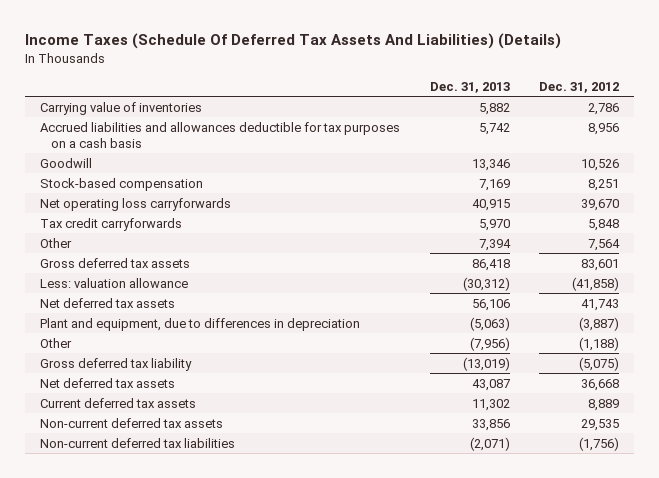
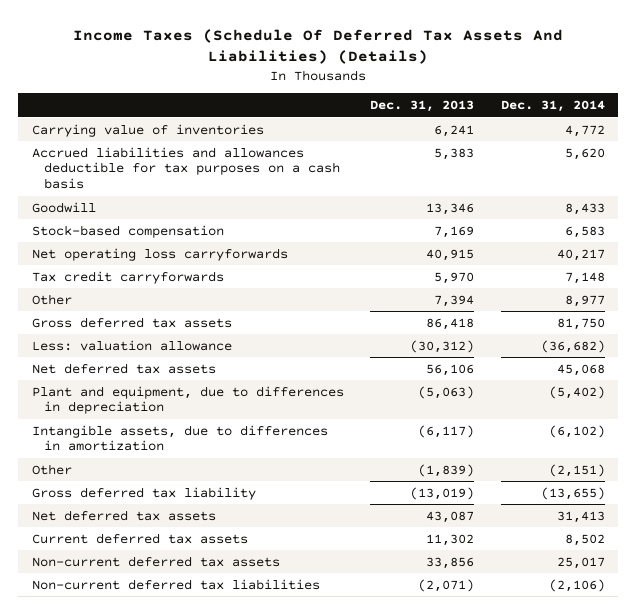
[539,81,620,93] Dec. 31, 2012 -> none
none -> [500,100,605,113] Dec. 31, 2014
[478,102,510,115] 5,882 -> [434,124,475,137] 6,241
[478,122,510,135] 5,742 -> [434,147,475,160] 5,383
none -> [31,424,328,452] Intangible assets, due to differences in amortization
[469,336,510,351] (7,956) -> [418,463,475,477] (1,839)

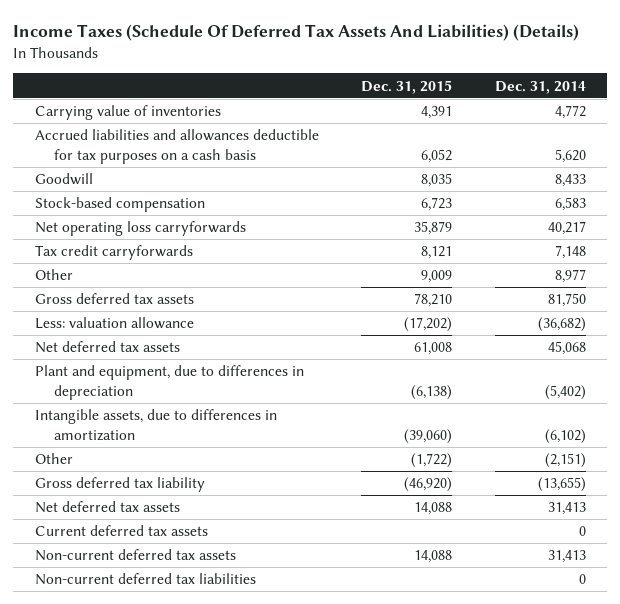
[370,100,475,113] Dec. 31, 2013 -> none
none -> [361,79,453,94] Dec. 31, 2015
[564,533,605,546] 8,502 -> [578,526,586,537] 0
[556,556,605,569] 25,017 -> [547,550,586,564] 31,413
[548,578,605,592] (2,106) -> [578,574,586,585] 0

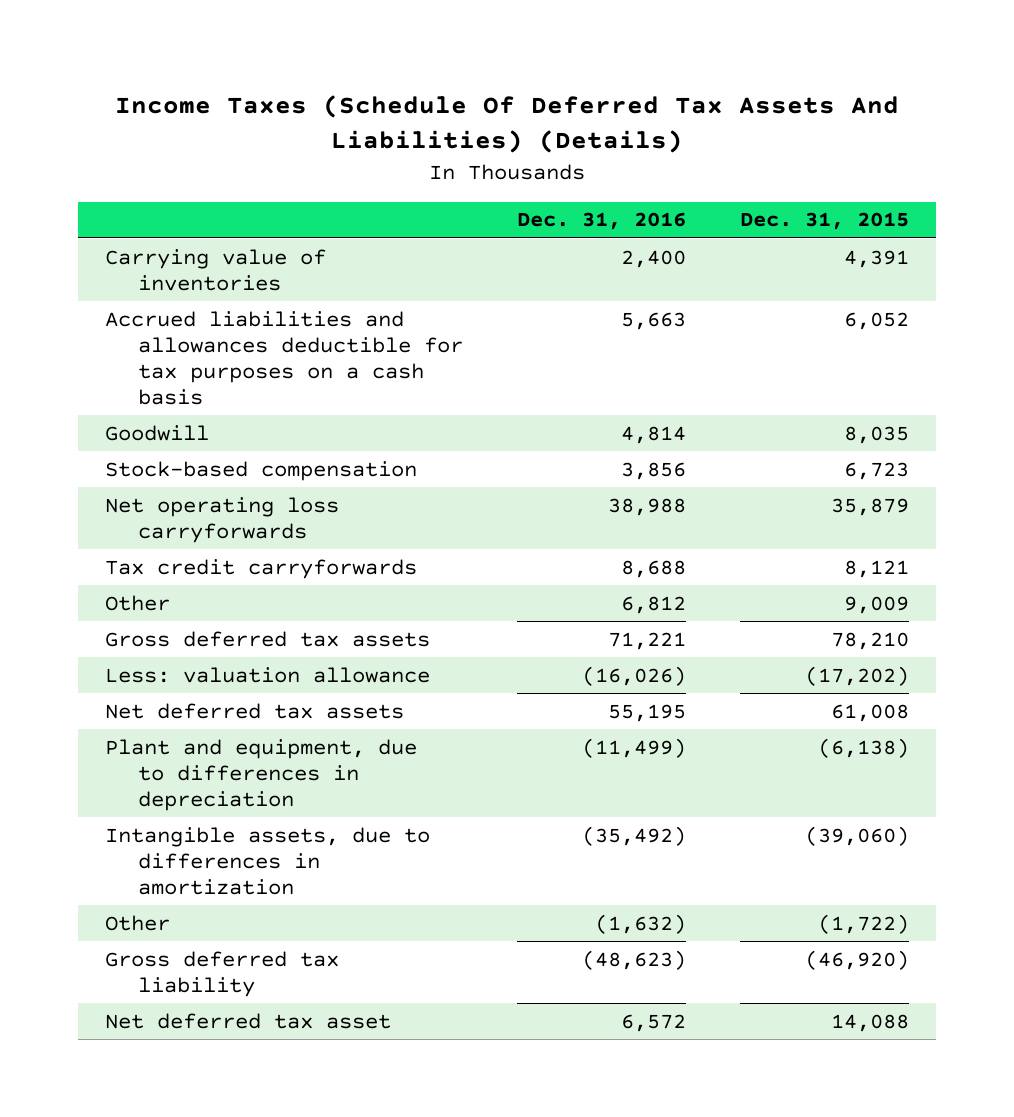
[494,80,586,94] Dec. 31, 2014 -> none
none -> [517,212,687,231] Dec. 31, 2016
[34,525,208,537] Current deferred tax assets -> none
[34,549,236,562] Non-current deferred tax assets -> none
[34,573,256,586] Non-current deferred tax liabilities -> none
[34,501,180,514] Net deferred tax assets -> [105,1012,392,1029] Net deferred tax asset

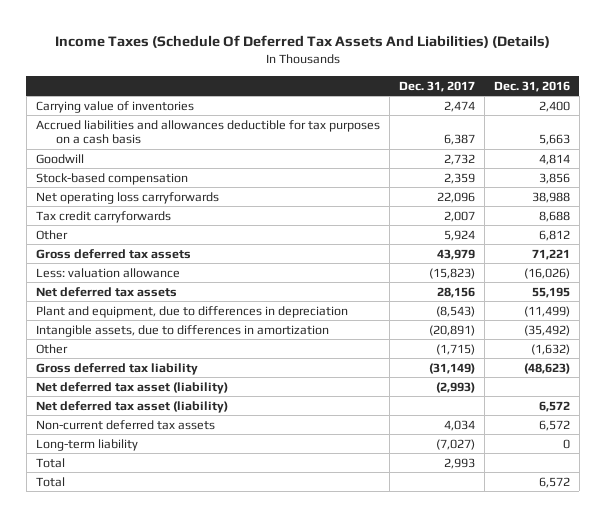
[739,212,909,231] Dec. 31, 2015 -> none
none -> [398,80,475,92] Dec. 31, 2017
none -> [35,381,228,394] Net deferred tax asset (liability)
[105,1012,392,1029] Net deferred tax asset -> [35,400,228,413] Net deferred tax asset (liability)
none -> [35,419,215,430] Non-current deferred tax assets
none -> [35,438,138,451] Long-term liability
none -> [35,457,65,468] Total
none -> [35,476,65,487] Total

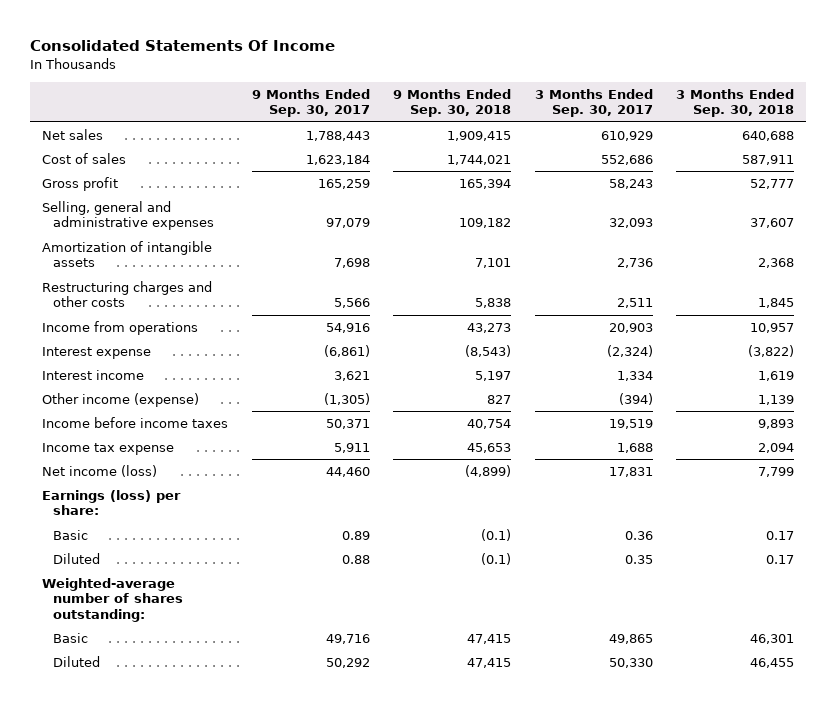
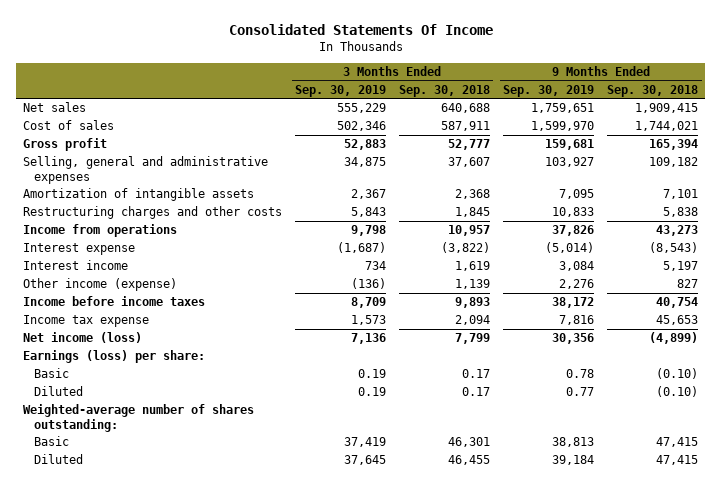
[251,88,370,118] 9 Months Ended Sep. 30, 2017 -> none
[534,88,653,118] 3 Months Ended Sep. 30, 2017 -> none
none -> [294,84,386,97] Sep. 30, 2019
none -> [503,84,595,97] Sep. 30, 2019
[481,528,512,541] (0.1) -> [656,368,699,380] (0.10)
[481,552,512,565] (0.1) -> [656,386,699,398] (0.10)

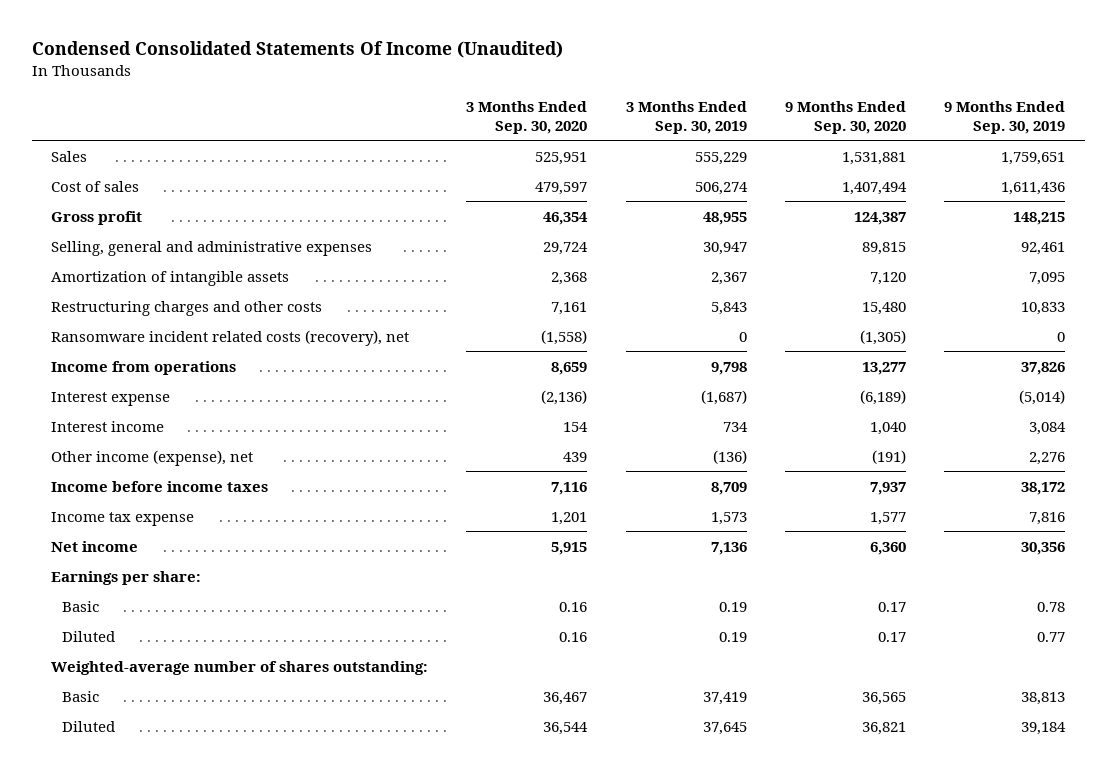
[228,23,493,35] Consolidated Statements Of Income -> [31,41,563,59] Condensed Consolidated Statements Of Income (Unaudited)
[399,84,491,97] Sep. 30, 2018 -> none
[607,84,699,97] Sep. 30, 2018 -> none
none -> [466,100,588,134] 3 Months Ended Sep. 30, 2020
none -> [785,100,907,134] 9 Months Ended Sep. 30, 2020
[22,102,86,113] Net sales -> [50,150,87,162] Sales
[336,121,386,132] 502,346 -> [694,181,748,195] 506,274
[531,121,595,132] 1,599,970 -> [1001,181,1066,195] 1,611,436
[343,139,386,151] 52,883 -> [702,211,747,225] 48,955
[545,139,595,151] 159,681 -> [1013,211,1066,225] 148,215
[343,157,386,168] 34,875 -> [702,241,747,255] 30,947
[545,157,595,168] 103,927 -> [1021,241,1066,255] 92,461
none -> [50,329,409,346] Ransomware incident related costs (recovery), net
[22,278,177,292] Other income (expense) -> [50,449,253,466] Other income (expense), net
[22,332,142,344] Net income (loss) -> [50,540,138,552] Net income
[22,350,205,364] Earnings (loss) per share: -> [50,570,201,585] Earnings per share:

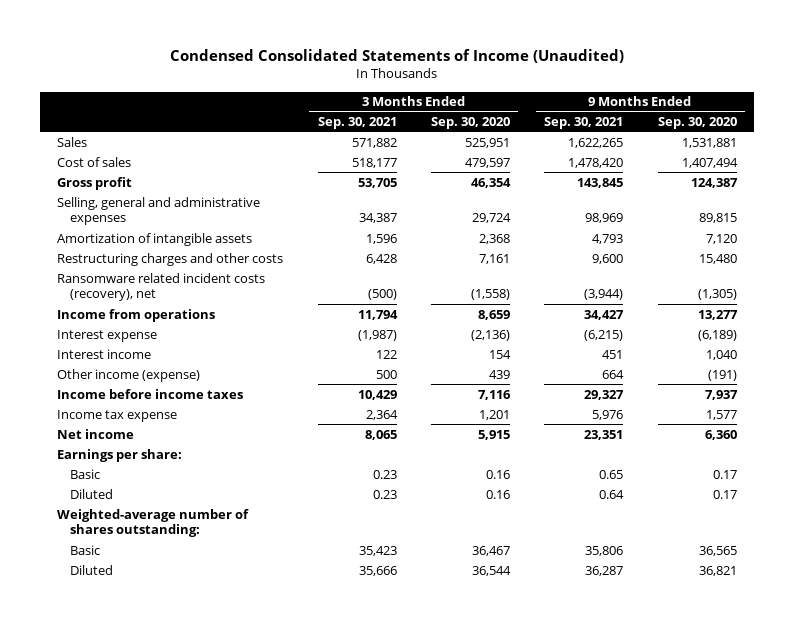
[31,41,563,59] Condensed Consolidated Statements Of Income (Unaudited) -> [169,48,624,63] Condensed Consolidated Statements of Income (Unaudited)
[625,100,747,134] 3 Months Ended Sep. 30, 2019 -> none
[944,100,1066,134] 9 Months Ended Sep. 30, 2019 -> none
none -> [317,117,397,130] Sep. 30, 2021
none -> [544,117,624,130] Sep. 30, 2021
[50,329,409,346] Ransomware incident related costs (recovery), net -> [57,272,266,302] Ransomware related incident costs (recovery), net
[50,449,253,466] Other income (expense), net -> [57,368,201,382] Other income (expense)

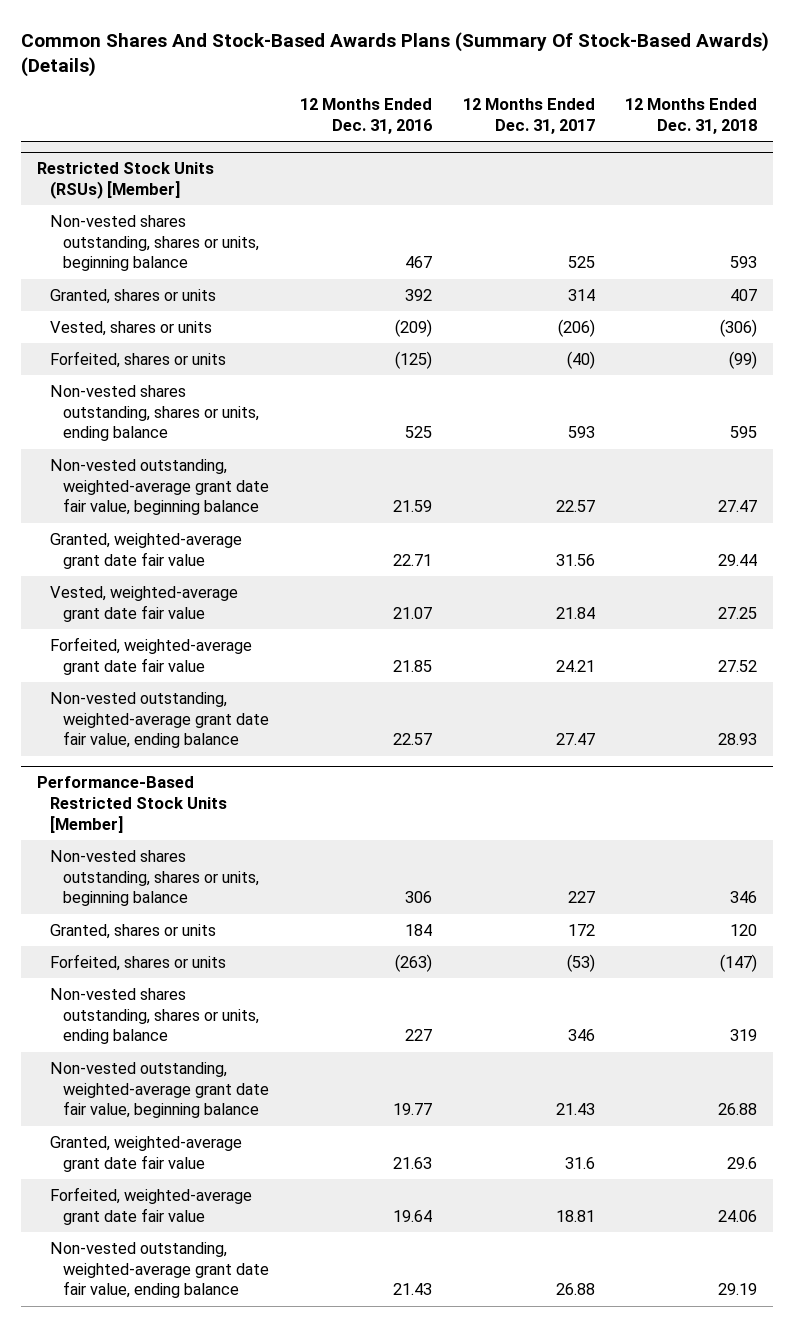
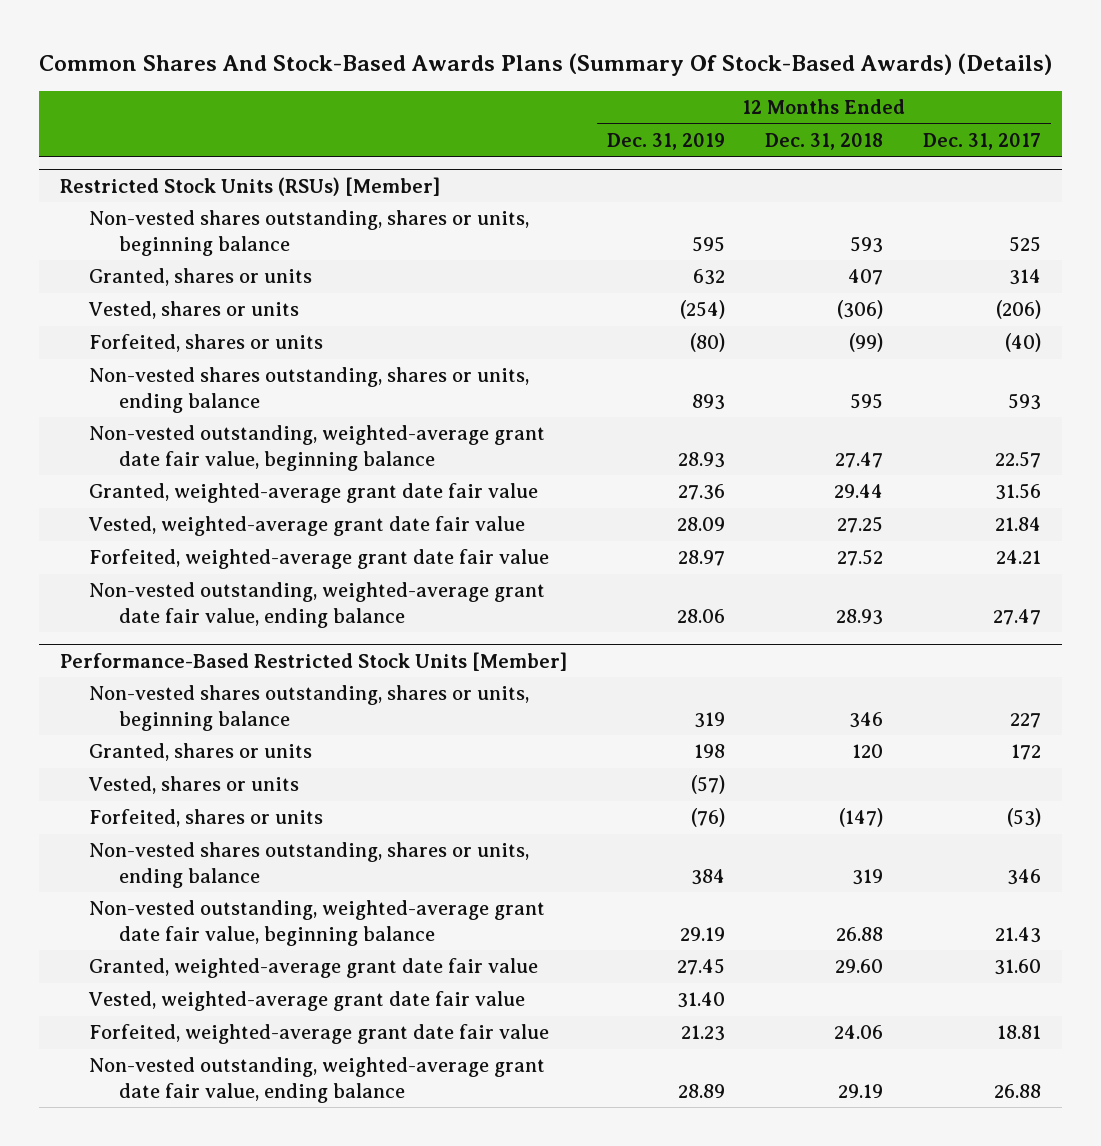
[299,98,432,134] 12 Months Ended Dec. 31, 2016 -> none
none -> [606,132,725,150] Dec. 31, 2019
none -> [88,776,300,795] Vested, shares or units
[564,1156,595,1169] 31.6 -> [994,959,1042,976] 31.60
[727,1156,758,1169] 29.6 -> [835,959,884,974] 29.60
none -> [88,991,526,1012] Vested, weighted-average grant date fair value

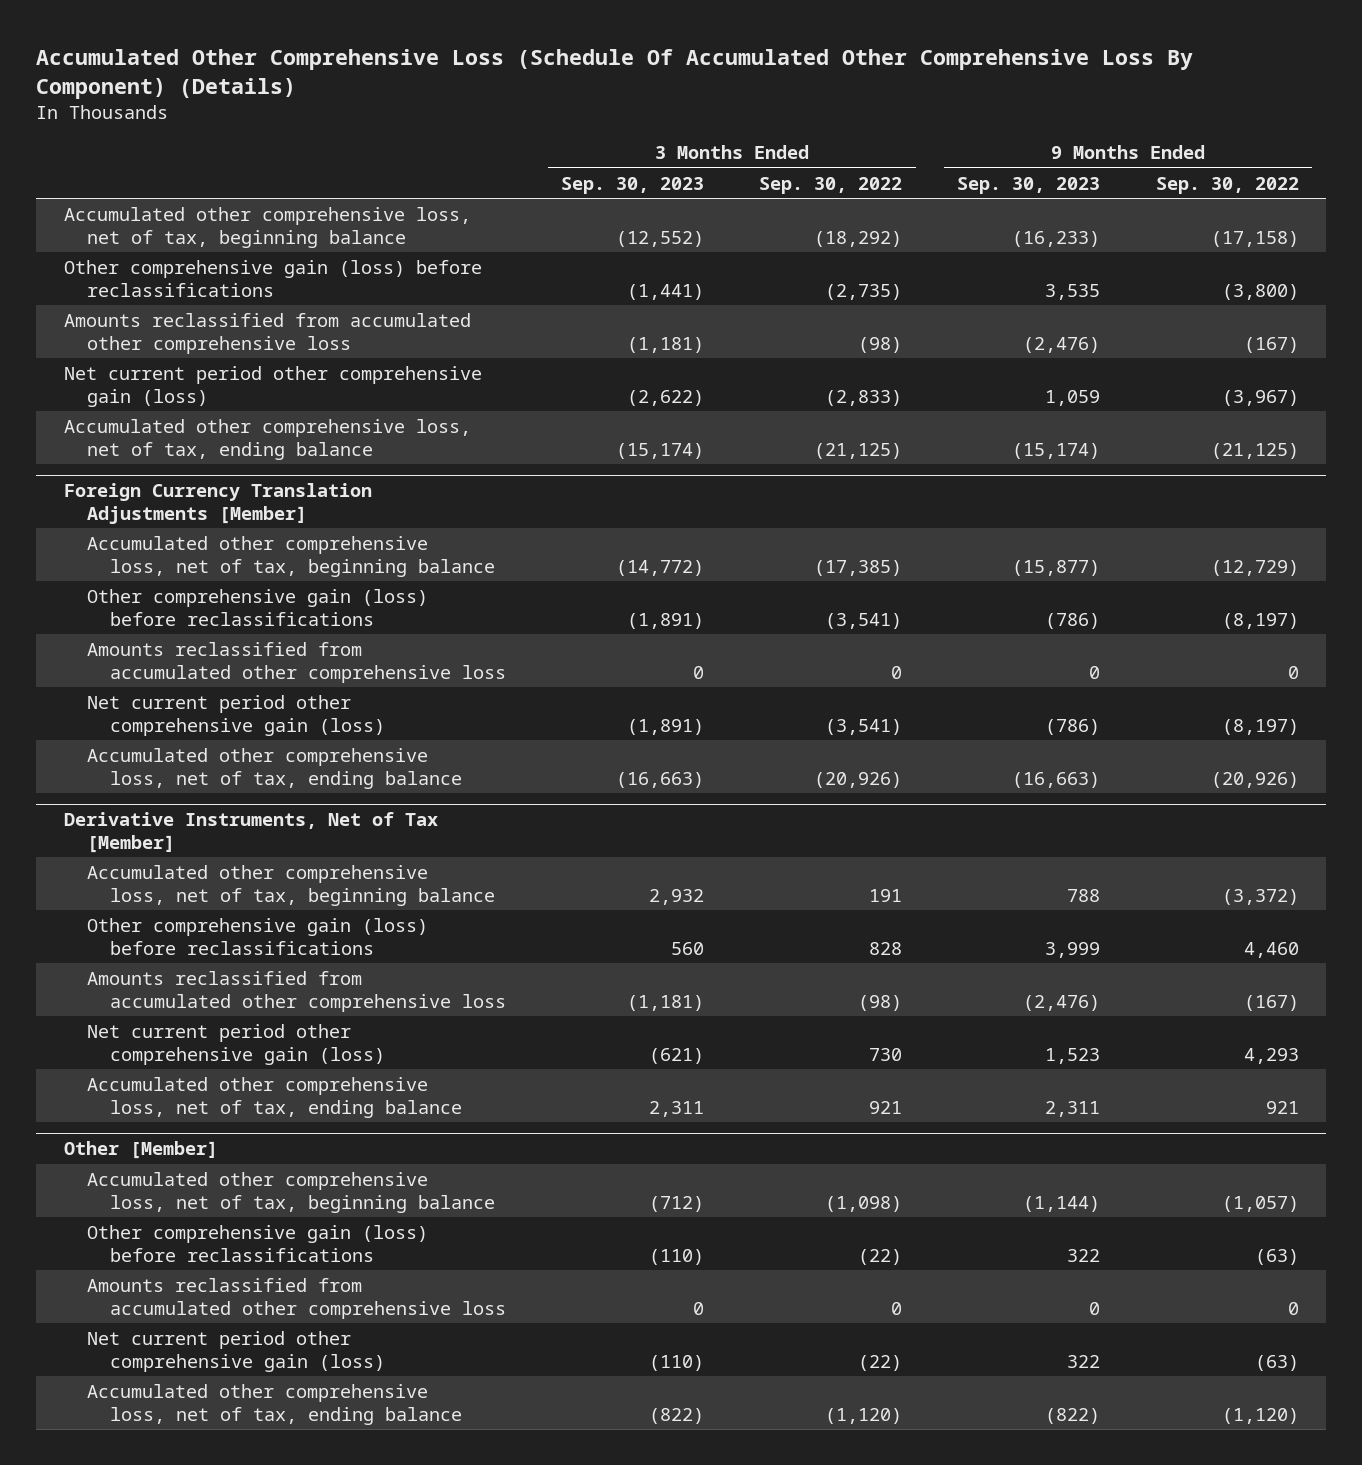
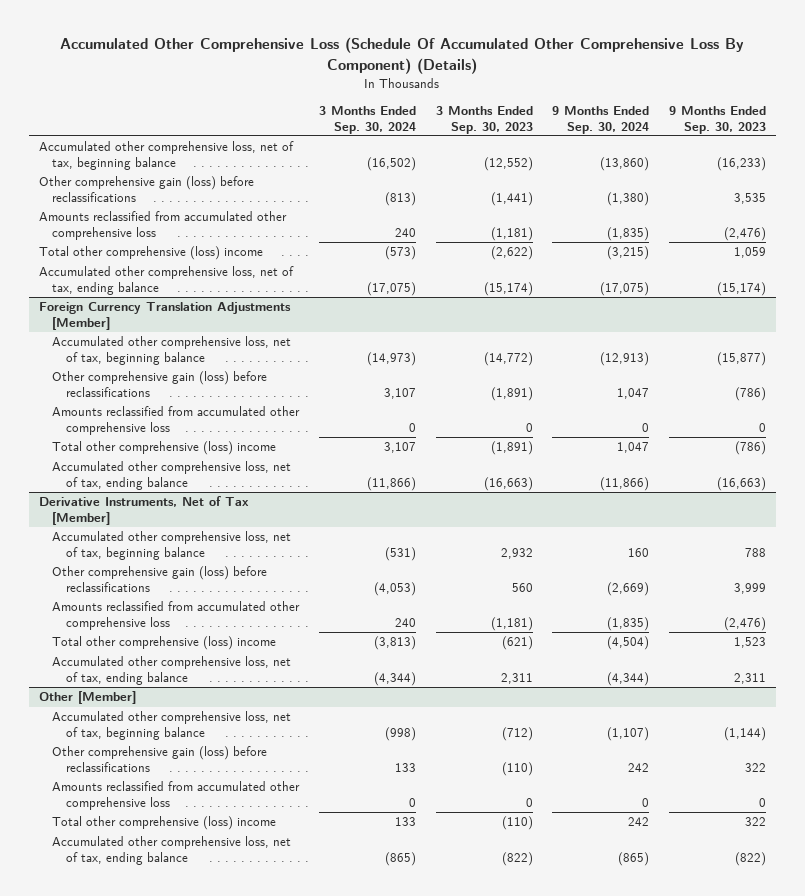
[759,176,903,194] Sep. 30, 2022 -> none
[1155,176,1299,194] Sep. 30, 2022 -> none
none -> [318,106,416,134] 3 Months Ended Sep. 30, 2024
none -> [552,106,650,134] 9 Months Ended Sep. 30, 2024
[63,365,482,407] Net current period other comprehensive gain (loss) -> [38,246,263,261] Total other comprehensive (loss) income
[86,694,386,736] Net current period other comprehensive gain (loss) -> [52,441,277,456] Total other comprehensive (loss) income
[86,1023,386,1065] Net current period other comprehensive gain (loss) -> [52,636,277,651] Total other comprehensive (loss) income
[86,1330,386,1372] Net current period other comprehensive gain (loss) -> [52,816,277,831] Total other comprehensive (loss) income

